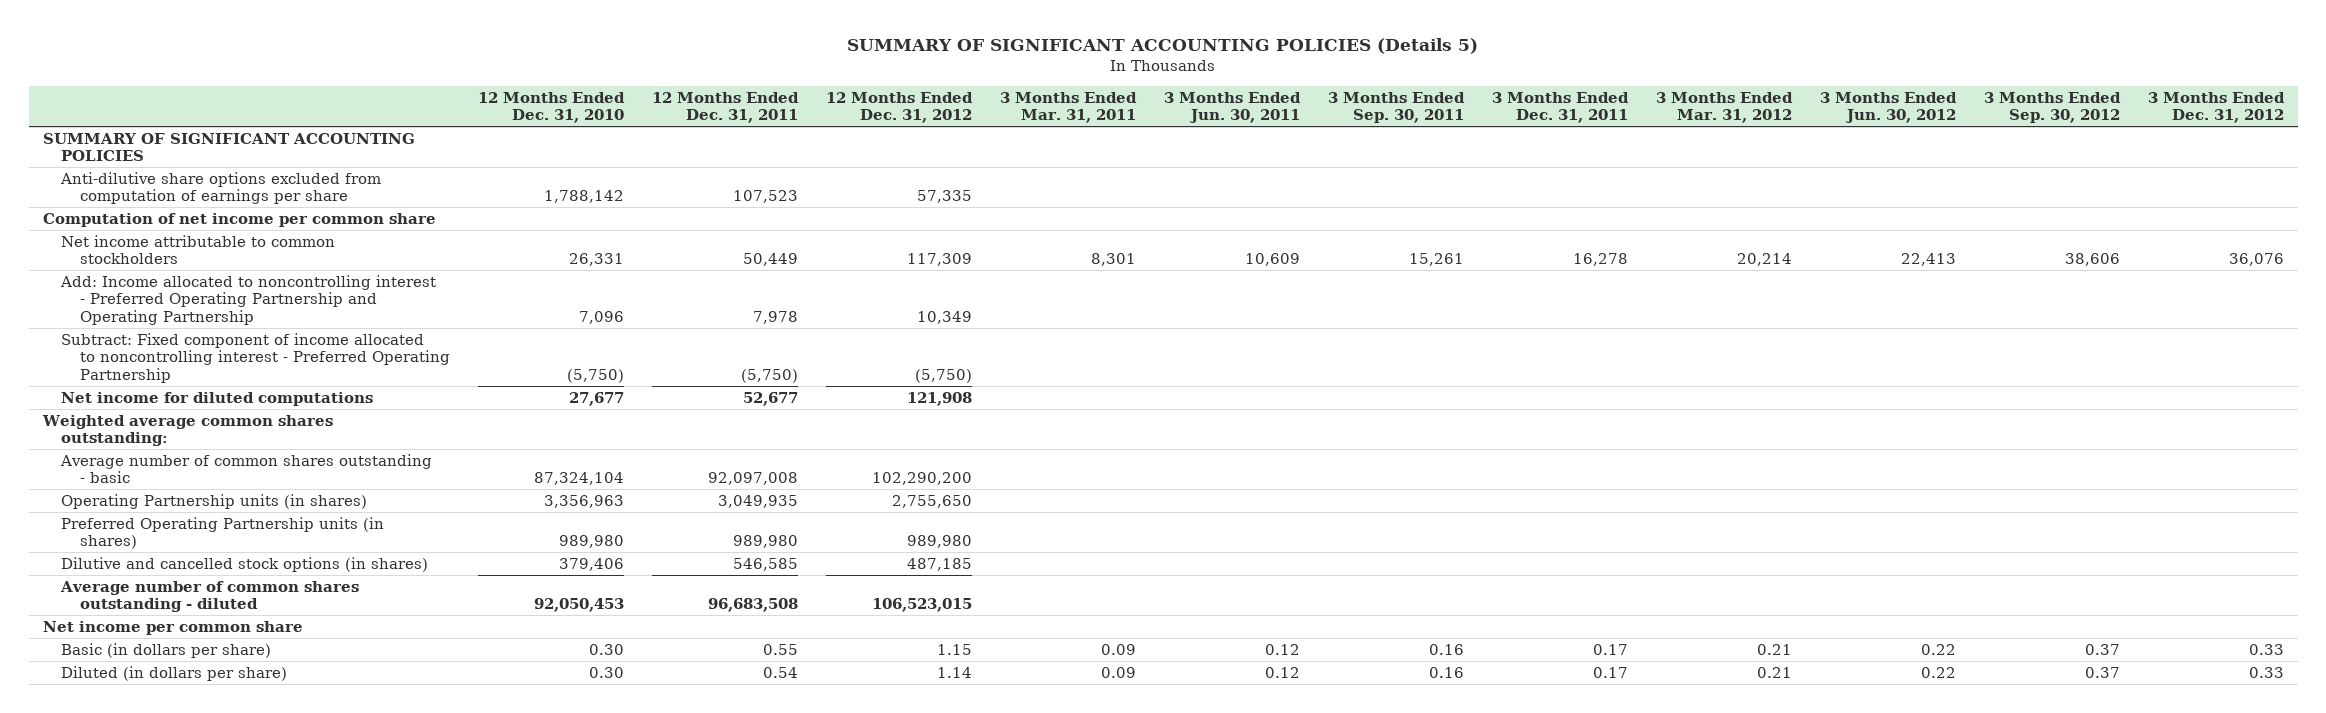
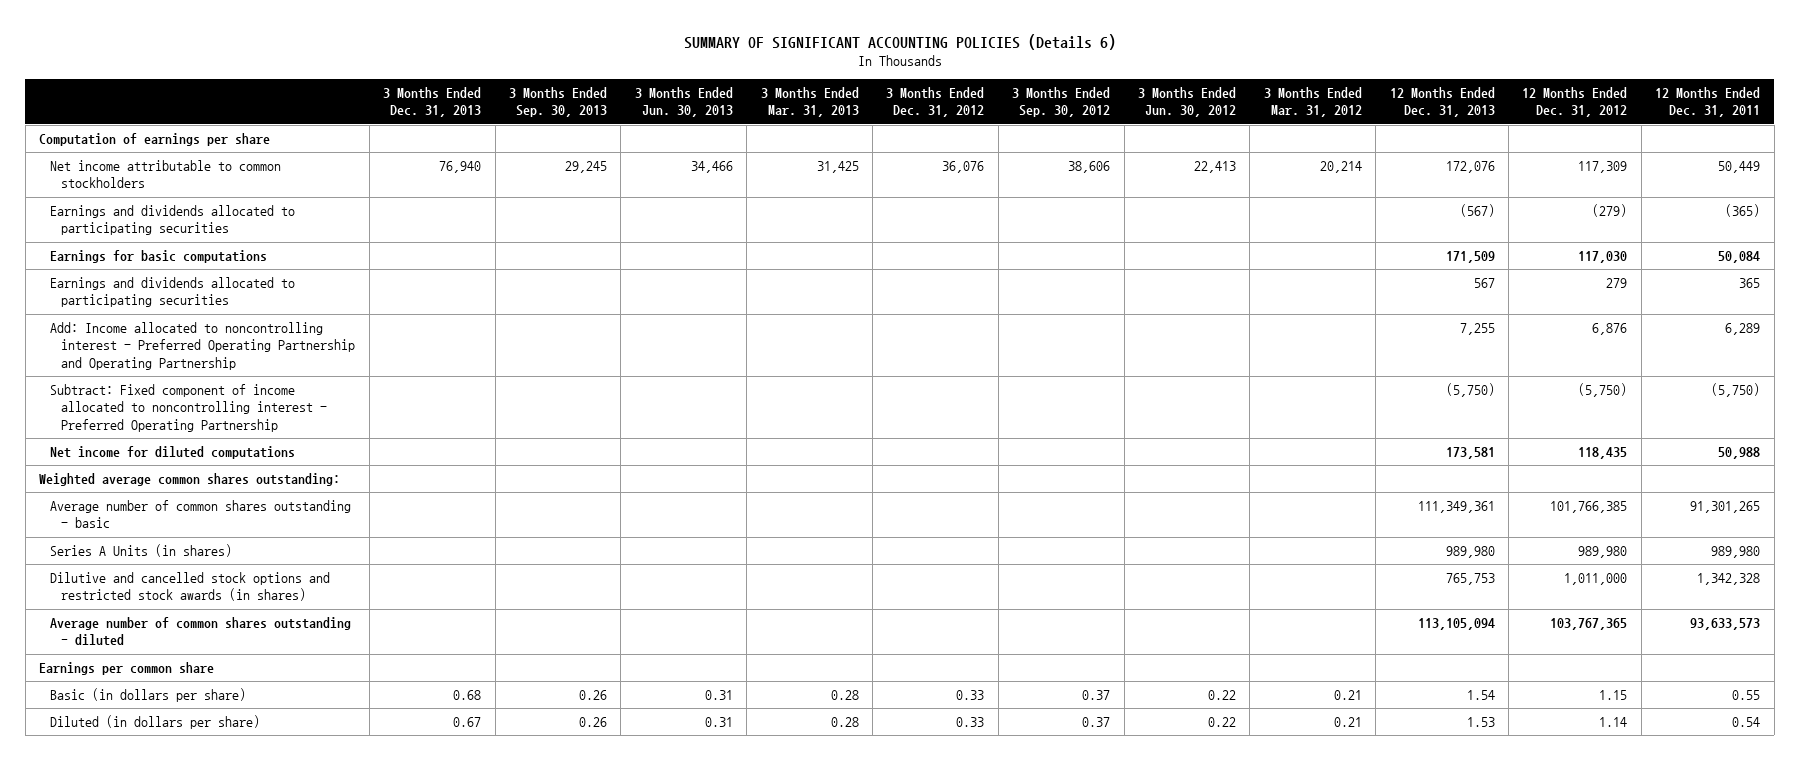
[847,38,1479,55] SUMMARY OF SIGNIFICANT ACCOUNTING POLICIES (Details 5) -> [683,33,1116,50] SUMMARY OF SIGNIFICANT ACCOUNTING POLICIES (Details 6)
[477,91,625,124] 12 Months Ended Dec. 31, 2010 -> none
[999,91,1137,124] 3 Months Ended Mar. 31, 2011 -> none
[1163,91,1301,124] 3 Months Ended Jun. 30, 2011 -> none
[1327,91,1465,124] 3 Months Ended Sep. 30, 2011 -> none
[1491,91,1629,124] 3 Months Ended Dec. 31, 2011 -> none
none -> [383,86,482,118] 3 Months Ended Dec. 31, 2013
none -> [509,86,608,118] 3 Months Ended Sep. 30, 2013
none -> [634,86,733,118] 3 Months Ended Jun. 30, 2013
none -> [760,86,859,118] 3 Months Ended Mar. 31, 2013
none -> [1389,86,1495,118] 12 Months Ended Dec. 31, 2013
[42,132,415,162] SUMMARY OF SIGNIFICANT ACCOUNTING POLICIES -> none
[60,171,382,205] Anti-dilutive share options excluded from computation of earnings per share -> none
[42,212,436,227] Computation of net income per common share -> [39,132,271,146] Computation of earnings per share
none -> [50,204,296,236] Earnings and dividends allocated to participating securities
none -> [50,249,268,263] Earnings for basic computations
none -> [50,276,296,308] Earnings and dividends allocated to participating securities
[752,310,798,324] 7,978 -> [1725,322,1761,335] 6,289
[916,310,972,324] 10,349 -> [1592,322,1628,335] 6,876
[742,391,798,406] 52,677 -> [1718,446,1761,459] 50,988
[906,391,972,406] 121,908 -> [1578,446,1628,459] 118,435
[61,493,368,509] Operating Partnership units (in shares) -> none
[707,472,798,486] 92,097,008 -> [1690,500,1761,513] 91,301,265
[871,472,972,486] 102,290,200 -> [1550,500,1628,513] 101,766,385
[61,516,385,550] Preferred Operating Partnership units (in shares) -> [50,543,233,557] Series A Units (in shares)
[61,556,429,572] Dilutive and cancelled stock options (in shares) -> [50,571,331,602] Dilutive and cancelled stock options and restricted stock awards (in shares)
[732,557,798,571] 546,585 -> [1697,572,1761,585] 1,342,328
[906,557,972,571] 487,185 -> [1564,572,1628,585] 1,011,000
[707,598,798,613] 96,683,508 -> [1690,617,1761,630] 93,633,573
[871,598,972,613] 106,523,015 -> [1550,617,1628,630] 103,767,365
[42,620,303,635] Net income per common share -> [39,661,215,675] Earnings per common share

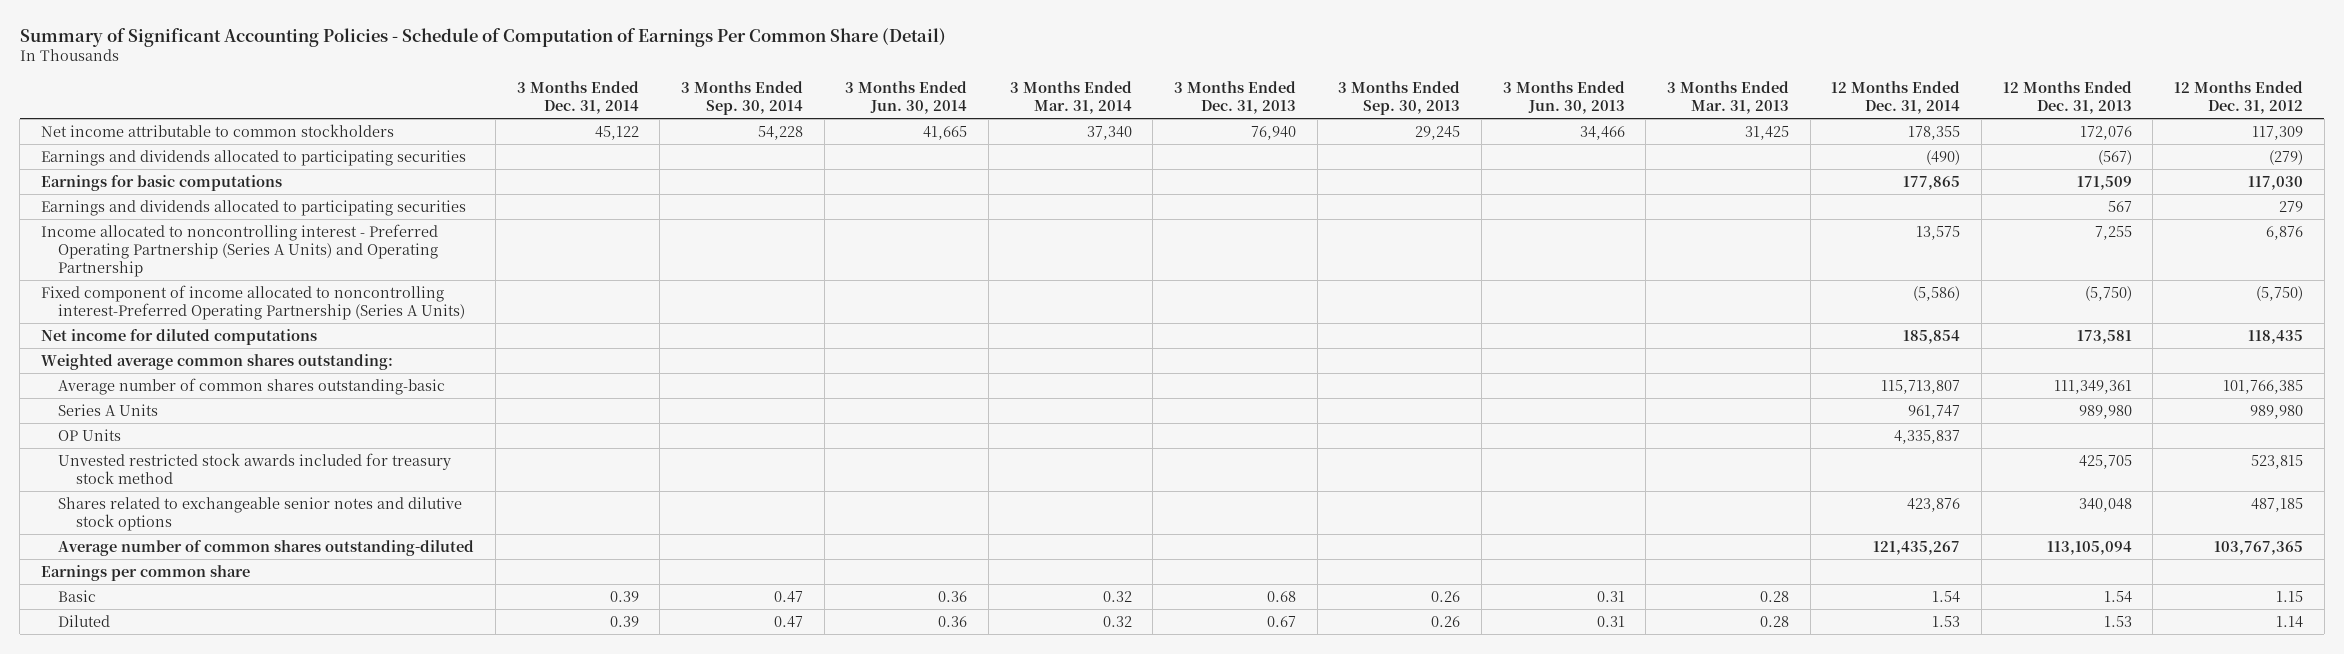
[683,33,1116,50] SUMMARY OF SIGNIFICANT ACCOUNTING POLICIES (Details 6) -> [19,27,946,47] Summary of Significant Accounting Policies - Schedule of Computation of Earnings Per Common Share (Detail)
[886,86,985,118] 3 Months Ended Dec. 31, 2012 -> none
[1012,86,1111,118] 3 Months Ended Sep. 30, 2012 -> none
[1138,86,1237,118] 3 Months Ended Jun. 30, 2012 -> none
[1263,86,1362,118] 3 Months Ended Mar. 31, 2012 -> none
[1655,86,1761,118] 12 Months Ended Dec. 31, 2011 -> none
none -> [516,81,639,115] 3 Months Ended Dec. 31, 2014
none -> [680,81,803,116] 3 Months Ended Sep. 30, 2014
none -> [845,81,968,115] 3 Months Ended Jun. 30, 2014
none -> [1009,81,1132,115] 3 Months Ended Mar. 31, 2014
none -> [1831,81,1961,115] 12 Months Ended Dec. 31, 2014
[39,132,271,146] Computation of earnings per share -> none
[50,321,356,370] Add: Income allocated to noncontrolling interest - Preferred Operating Partnership and Operating Partnership -> [40,223,439,277] Income allocated to noncontrolling interest - Preferred Operating Partnership (Series A Units) and Operating Partnership
[50,383,328,432] Subtract: Fixed component of income allocated to noncontrolling interest - Preferred Operating Partnership -> [40,284,466,320] Fixed component of income allocated to noncontrolling interest-Preferred Operating Partnership (Series A Units)
[50,571,331,602] Dilutive and cancelled stock options and restricted stock awards (in shares) -> none
[50,499,352,529] Average number of common shares outstanding - basic -> [58,377,446,395] Average number of common shares outstanding-basic
[50,543,233,557] Series A Units (in shares) -> [58,403,159,416] Series A Units
none -> [58,428,122,441] OP Units
none -> [58,452,452,484] Unvested restricted stock awards included for treasury stock method
none -> [58,496,463,531] Shares related to exchangeable senior notes and dilutive stock options
[50,616,352,647] Average number of common shares outstanding - diluted -> [58,539,475,556] Average number of common shares outstanding-diluted
[50,687,247,702] Basic (in dollars per share) -> [58,589,97,602] Basic
[50,714,261,729] Diluted (in dollars per share) -> [58,614,111,627] Diluted

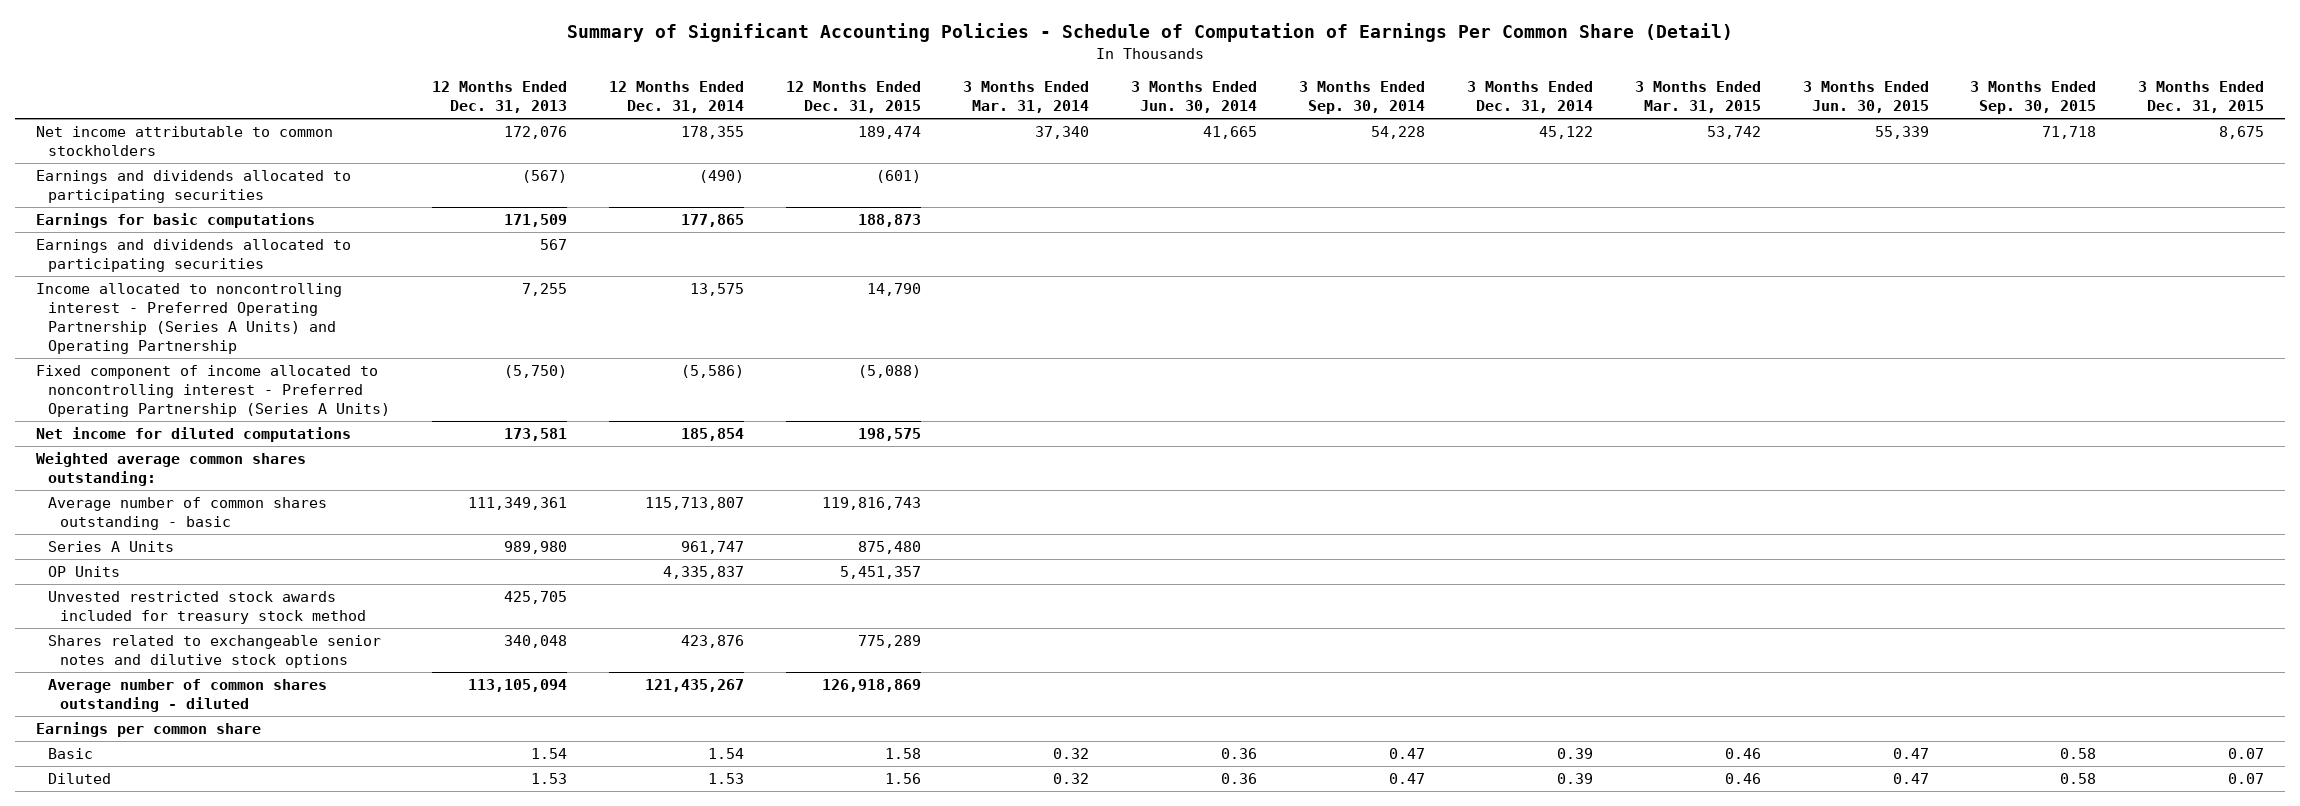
[1174,81,1297,115] 3 Months Ended Dec. 31, 2013 -> none
[1338,81,1461,116] 3 Months Ended Sep. 30, 2013 -> none
[1502,81,1625,115] 3 Months Ended Jun. 30, 2013 -> none
[1667,81,1790,115] 3 Months Ended Mar. 31, 2013 -> none
[2174,81,2304,115] 12 Months Ended Dec. 31, 2012 -> none
none -> [785,81,921,114] 12 Months Ended Dec. 31, 2015
none -> [1634,81,1761,114] 3 Months Ended Mar. 31, 2015
none -> [1802,81,1929,114] 3 Months Ended Jun. 30, 2015
none -> [1970,81,2097,115] 3 Months Ended Sep. 30, 2015
none -> [2138,81,2265,114] 3 Months Ended Dec. 31, 2015
[40,284,466,320] Fixed component of income allocated to noncontrolling interest-Preferred Operating Partnership (Series A Units) -> [35,365,390,418] Fixed component of income allocated to noncontrolling interest - Preferred Operating Partnership (Series A Units)
[58,377,446,395] Average number of common shares outstanding-basic -> [47,497,327,531] Average number of common shares outstanding - basic
[58,539,475,556] Average number of common shares outstanding-diluted -> [47,679,327,713] Average number of common shares outstanding - diluted

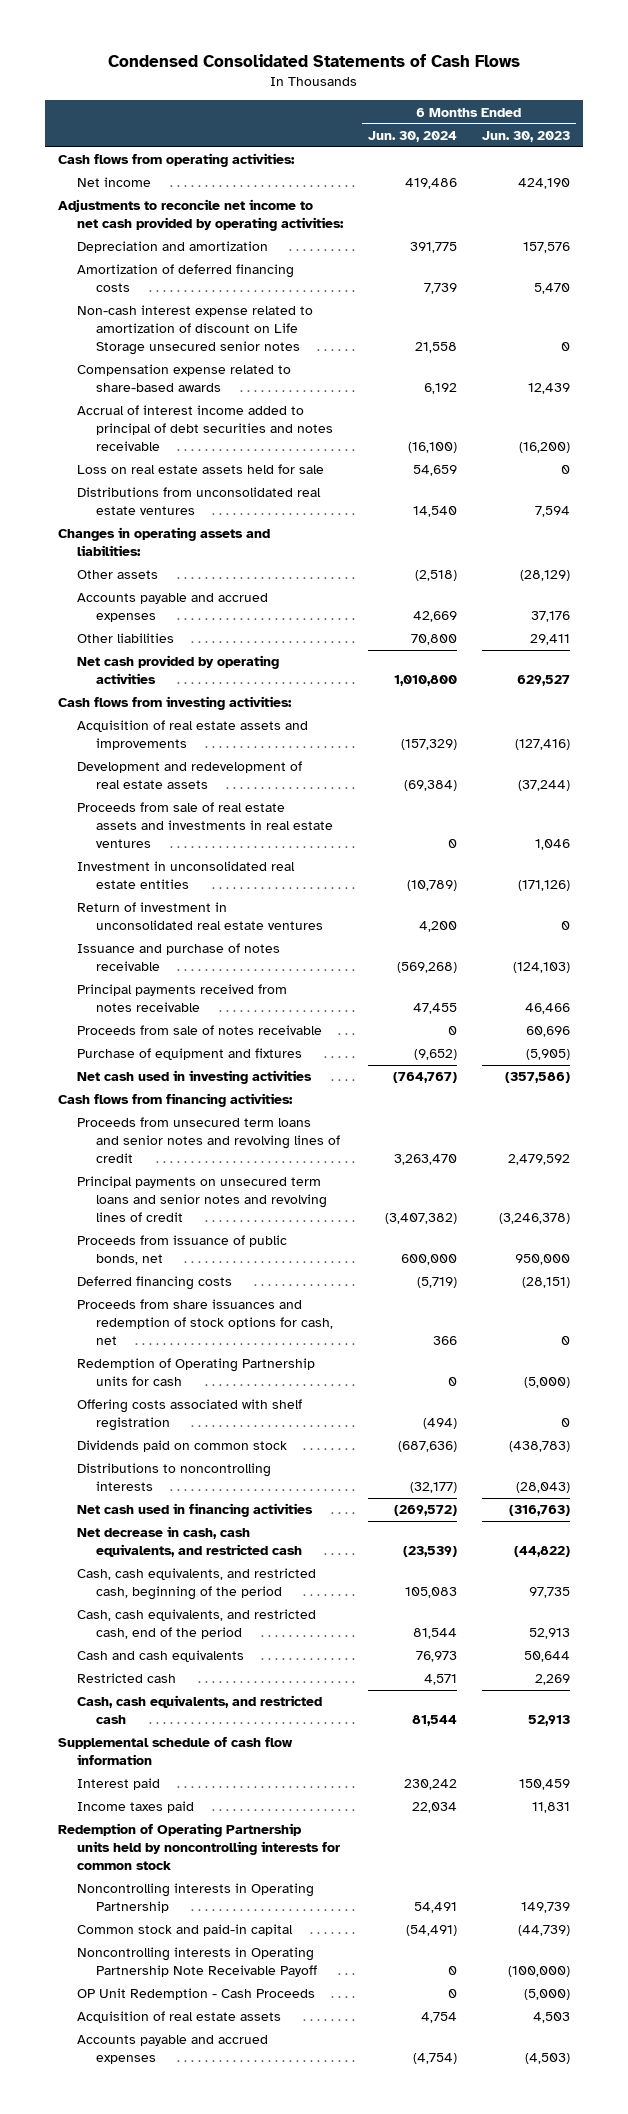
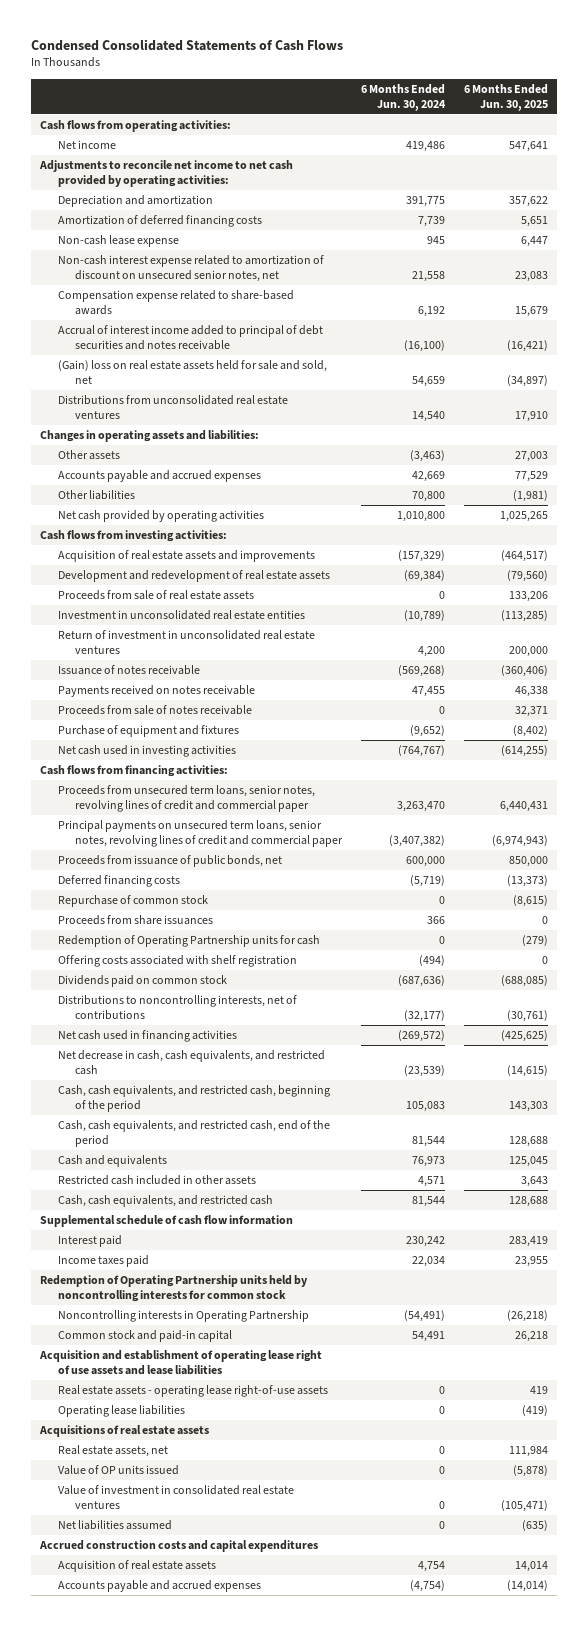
[482,130,571,142] Jun. 30, 2023 -> none
none -> [463,83,548,111] 6 Months Ended Jun. 30, 2025
none -> [57,235,179,248] Non-cash lease expense
[76,305,313,355] Non-cash interest expense related to amortization of discount on Life Storage unsecured senior notes -> [57,255,324,283] Non-cash interest expense related to amortization of discount on unsecured senior notes, net
[76,464,324,475] Loss on real estate assets held for sale -> [57,360,327,385] (Gain) loss on real estate assets held for sale and sold, net
[415,570,458,582] (2,518) -> [409,450,445,463] (3,463)
[76,802,334,848] Proceeds from sale of real estate assets and investments in real estate ventures -> [57,590,254,601] Proceeds from sale of real estate assets
[76,943,280,972] Issuance and purchase of notes receivable -> [57,665,200,676] Issuance of notes receivable
[76,984,287,1013] Principal payments received from notes receivable -> [57,685,255,698] Payments received on notes receivable
[76,1117,341,1163] Proceeds from unsecured term loans and senior notes and revolving lines of credit -> [57,785,315,813] Proceeds from unsecured term loans, senior notes, revolving lines of credit and commercial paper
[76,1176,328,1222] Principal payments on unsecured term loans and senior notes and revolving lines of credit -> [57,820,343,848] Principal payments on unsecured term loans, senior notes, revolving lines of credit and commercial paper
none -> [57,895,208,908] Repurchase of common stock
[76,1299,334,1345] Proceeds from share issuances and redemption of stock options for cash, net -> [57,915,213,926] Proceeds from share issuances
[76,1463,271,1492] Distributions to noncontrolling interests -> [57,995,297,1021] Distributions to noncontrolling interests, net of contributions
[76,1650,244,1663] Cash and cash equivalents -> [57,1155,167,1168] Cash and equivalents
[76,1673,176,1684] Restricted cash -> [57,1175,256,1186] Restricted cash included in other assets
[76,1947,318,1978] Noncontrolling interests in Operating Partnership Note Receivable Payoff -> none
[76,1988,315,2001] OP Unit Redemption - Cash Proceeds -> none
[414,1902,458,1914] 54,491 -> [403,1310,445,1323] (54,491)
[406,1925,458,1937] (54,491) -> [411,1331,445,1343] 54,491
none -> [39,1350,323,1376] Acquisition and establishment of operating lease right of use assets and lease liabilities
none -> [57,1385,328,1398] Real estate assets - operating lease right-of-use assets
none -> [57,1405,185,1418] Operating lease liabilities
none -> [39,1425,210,1438] Acquisitions of real estate assets
none -> [57,1445,168,1458] Real estate assets, net
none -> [57,1465,179,1476] Value of OP units issued
none -> [57,1485,294,1510] Value of investment in consolidated real estate ventures
none -> [57,1520,172,1531] Net liabilities assumed
none -> [39,1540,319,1553] Accrued construction costs and capital expenditures

